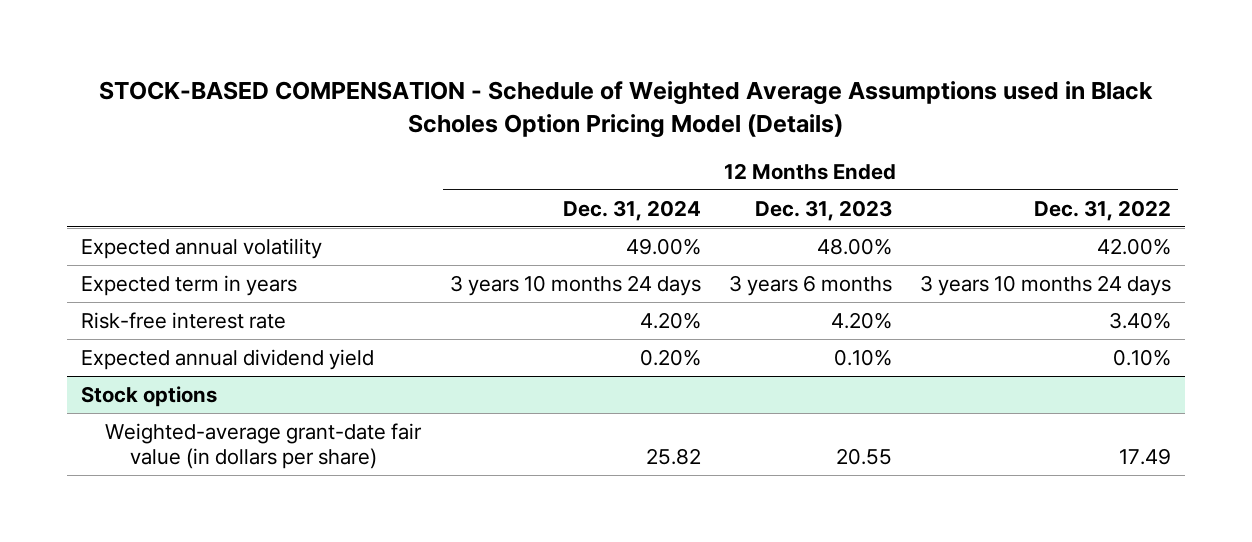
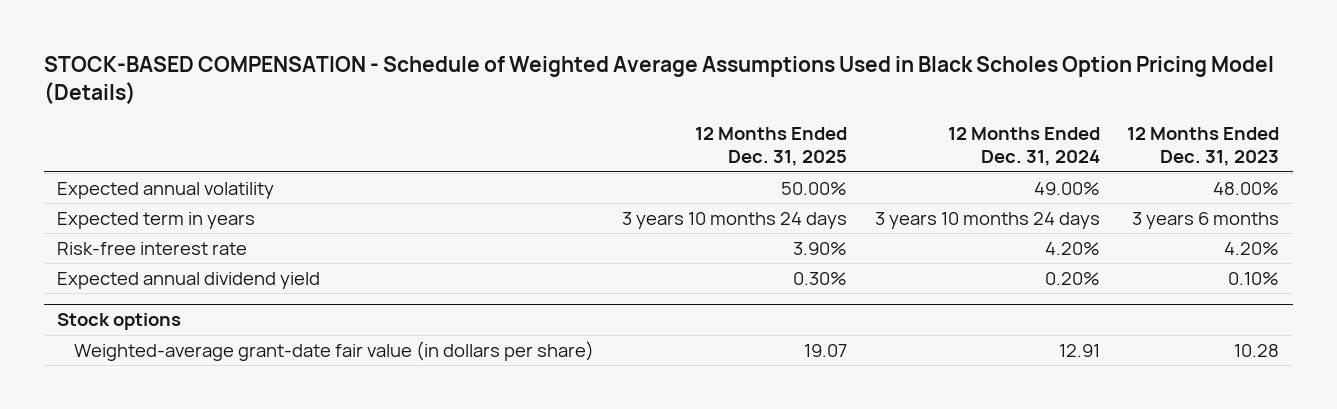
[98,81,1153,138] STOCK-BASED COMPENSATION - Schedule of Weighted Average Assumptions used in Black Scholes Option Pricing Model (Details) -> [43,55,1274,105] STOCK-BASED COMPENSATION - Schedule of Weighted Average Assumptions Used in Black Scholes Option Pricing Model (Details)
[1034,199,1172,221] Dec. 31, 2022 -> none
none -> [694,127,847,167] 12 Months Ended Dec. 31, 2025
[645,447,701,465] 25.82 -> [1058,343,1100,357] 12.91
[835,447,892,465] 20.55 -> [1234,343,1280,357] 10.28

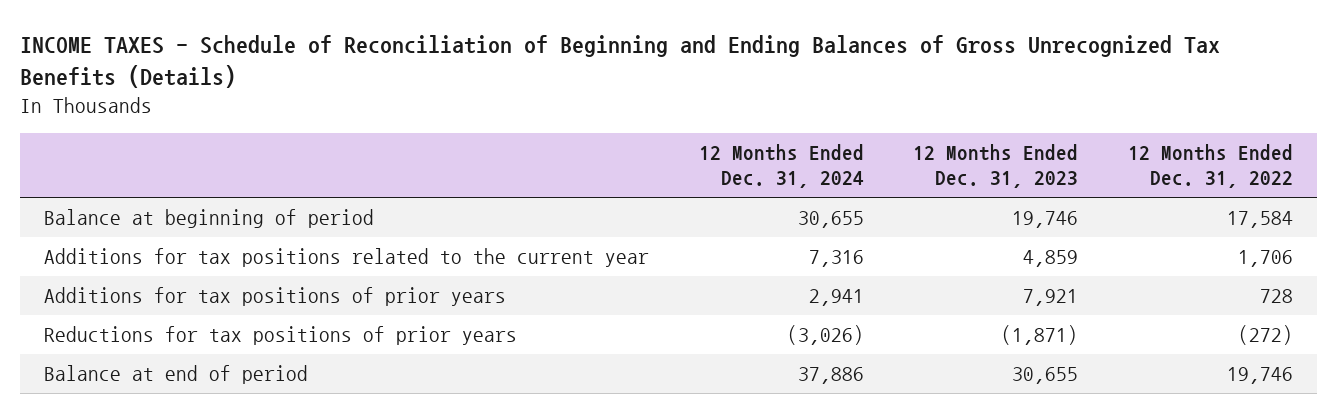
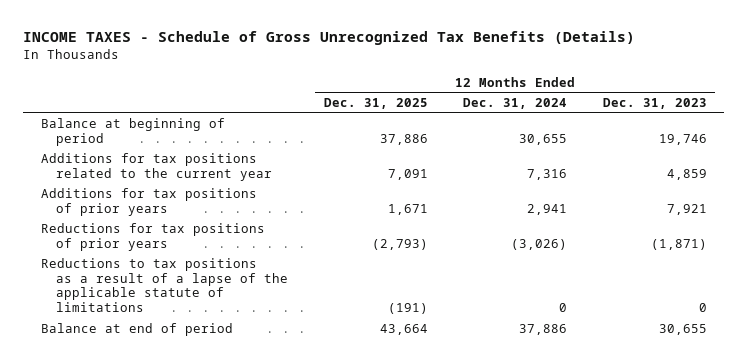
[19,34,1220,89] INCOME TAXES - Schedule of Reconciliation of Beginning and Ending Balances of Gross Unrecognized Tax Benefits (Details) -> [22,31,635,46] INCOME TAXES - Schedule of Gross Unrecognized Tax Benefits (Details)
[1127,143,1293,189] 12 Months Ended Dec. 31, 2022 -> none
none -> [323,97,428,109] Dec. 31, 2025
none -> [40,257,289,313] Reductions to tax positions as a result of a lapse of the applicable statute of limitations

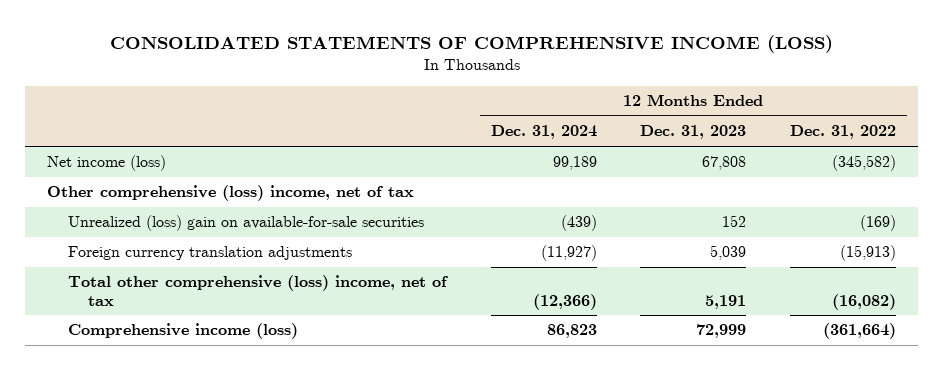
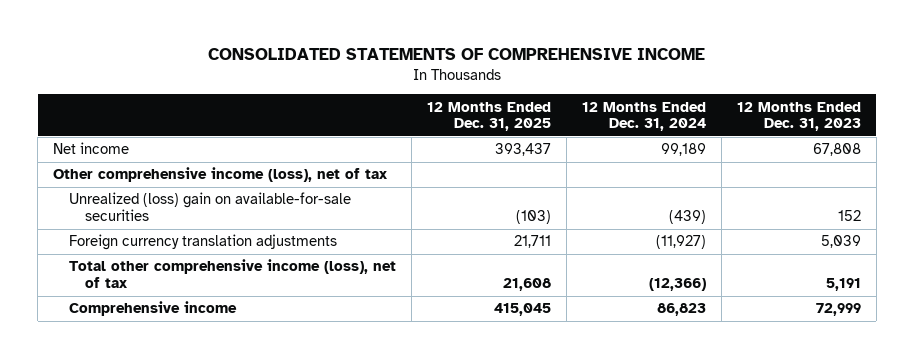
[109,35,833,54] CONSOLIDATED STATEMENTS OF COMPREHENSIVE INCOME (LOSS) -> [208,48,706,61] CONSOLIDATED STATEMENTS OF COMPREHENSIVE INCOME
[790,125,897,140] Dec. 31, 2022 -> none
none -> [427,101,552,132] 12 Months Ended Dec. 31, 2025
[47,155,167,172] Net income (loss) -> [53,142,130,155] Net income
[47,185,415,202] Other comprehensive (loss) income, net of tax -> [53,167,388,183] Other comprehensive income (loss), net of tax
[67,275,448,306] Total other comprehensive (loss) income, net of tax -> [69,259,397,289] Total other comprehensive income (loss), net of tax
[67,323,298,340] Comprehensive income (loss) -> [69,301,238,317] Comprehensive income

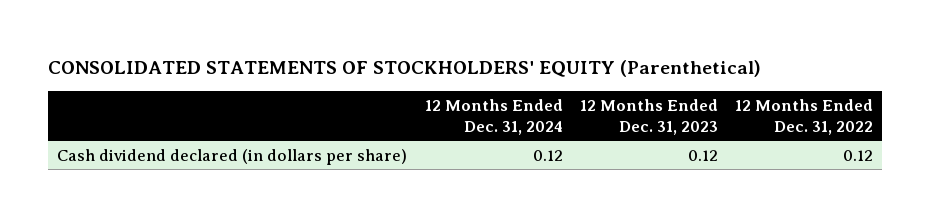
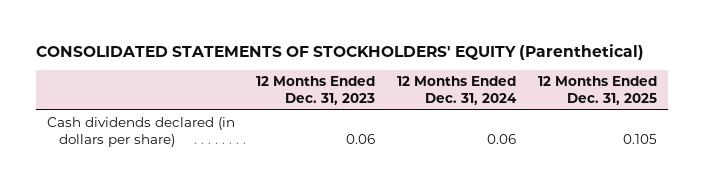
[735,98,874,135] 12 Months Ended Dec. 31, 2022 -> none
none -> [537,75,657,106] 12 Months Ended Dec. 31, 2025
[57,148,408,165] Cash dividend declared (in dollars per share) -> [46,116,235,148] Cash dividends declared (in dollars per share)
[532,149,563,161] 0.12 -> [487,134,517,145] 0.06
[687,149,718,161] 0.12 -> [346,134,376,145] 0.06

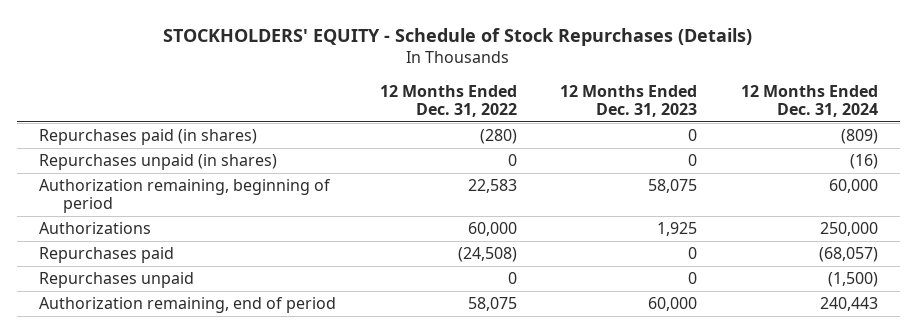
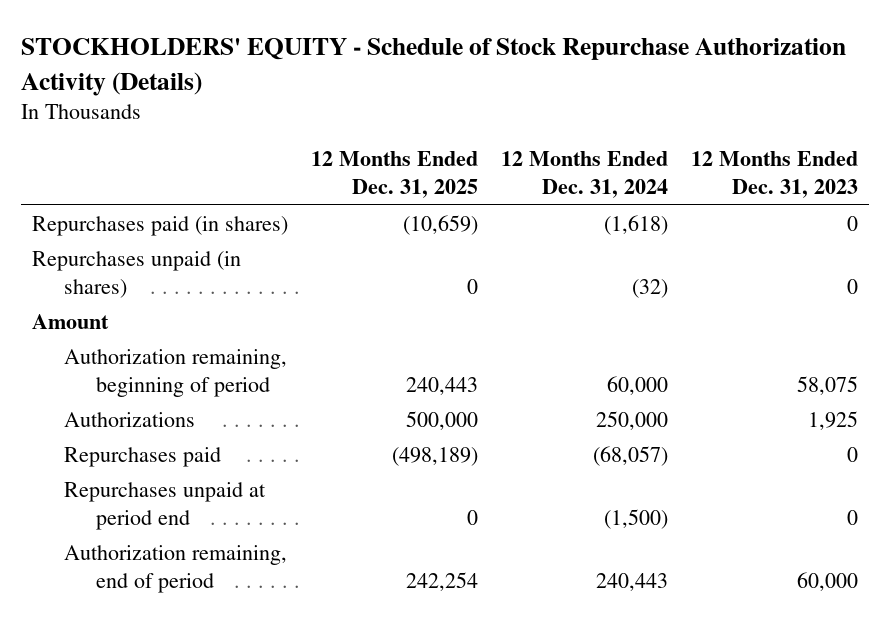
[163,27,753,46] STOCKHOLDERS' EQUITY - Schedule of Stock Repurchases (Details) -> [21,38,847,96] STOCKHOLDERS' EQUITY - Schedule of Stock Repurchase Authorization Activity (Details)
[379,85,517,118] 12 Months Ended Dec. 31, 2022 -> none
none -> [311,151,479,199] 12 Months Ended Dec. 31, 2025
[840,129,878,145] (809) -> [604,214,669,235] (1,618)
[849,154,878,170] (16) -> [632,278,669,298] (32)
none -> [32,313,110,329] Amount
[39,272,195,289] Repurchases unpaid -> [64,481,267,530] Repurchases unpaid at period end

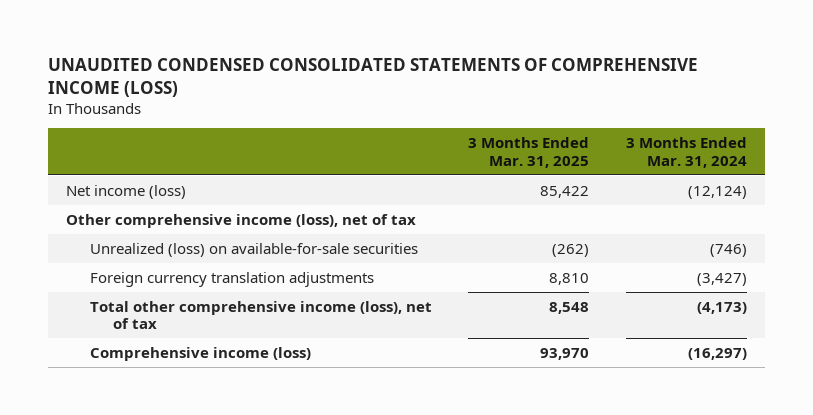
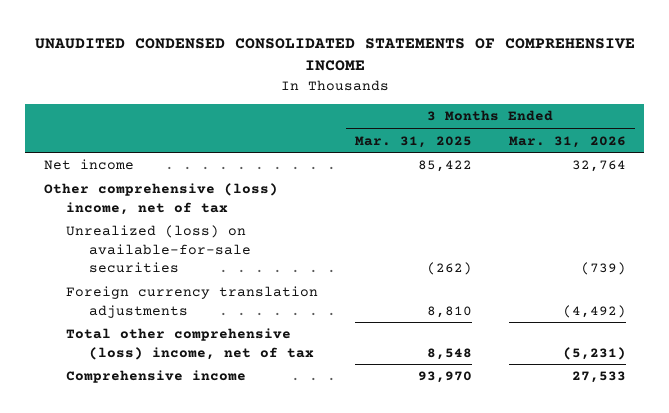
[47,57,698,97] UNAUDITED CONDENSED CONSOLIDATED STATEMENTS OF COMPREHENSIVE INCOME (LOSS) -> [34,37,635,72] UNAUDITED CONDENSED CONSOLIDATED STATEMENTS OF COMPREHENSIVE INCOME
[626,137,748,168] 3 Months Ended Mar. 31, 2024 -> none
none -> [508,135,626,148] Mar. 31, 2026
[66,184,187,199] Net income (loss) -> [43,159,134,171] Net income
[66,213,417,228] Other comprehensive income (loss), net of tax -> [43,183,278,215] Other comprehensive (loss) income, net of tax
[89,300,432,330] Total other comprehensive income (loss), net of tax -> [66,328,314,360] Total other comprehensive (loss) income, net of tax
[89,346,311,361] Comprehensive income (loss) -> [66,370,247,384] Comprehensive income

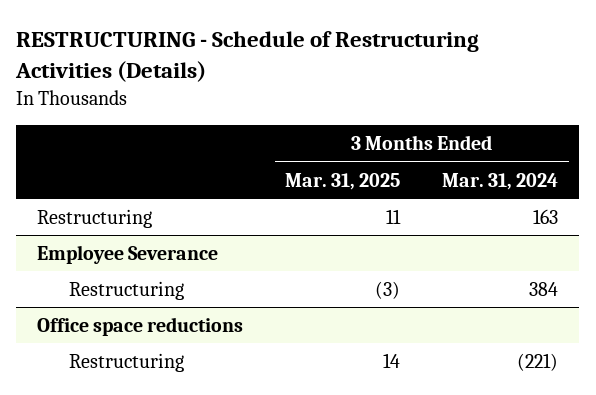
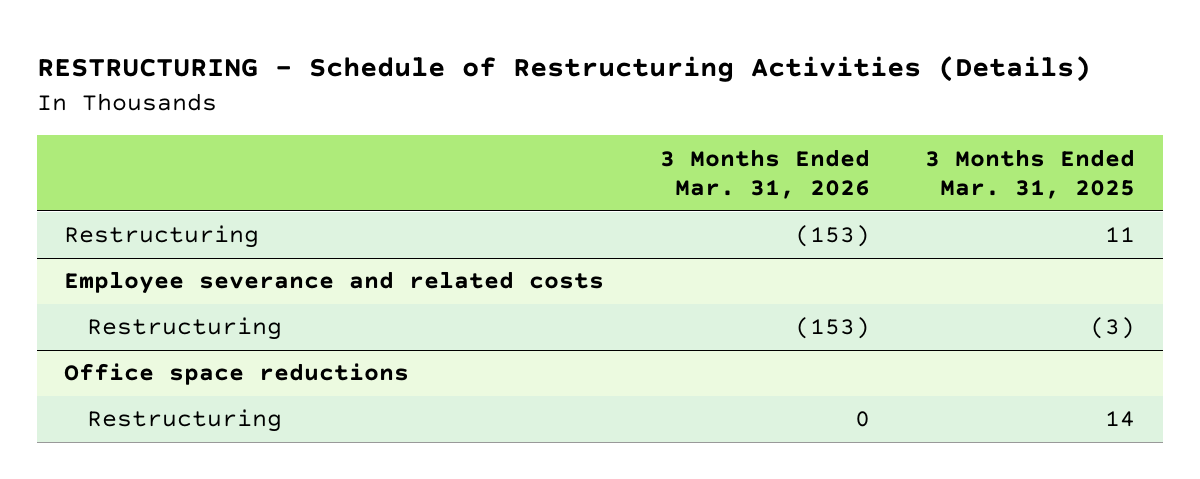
[442,172,559,190] Mar. 31, 2024 -> none
none -> [659,148,870,200] 3 Months Ended Mar. 31, 2026
[37,244,219,264] Employee Severance -> [64,271,605,295] Employee severance and related costs

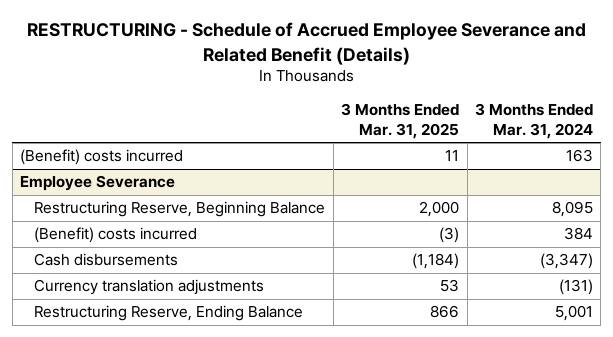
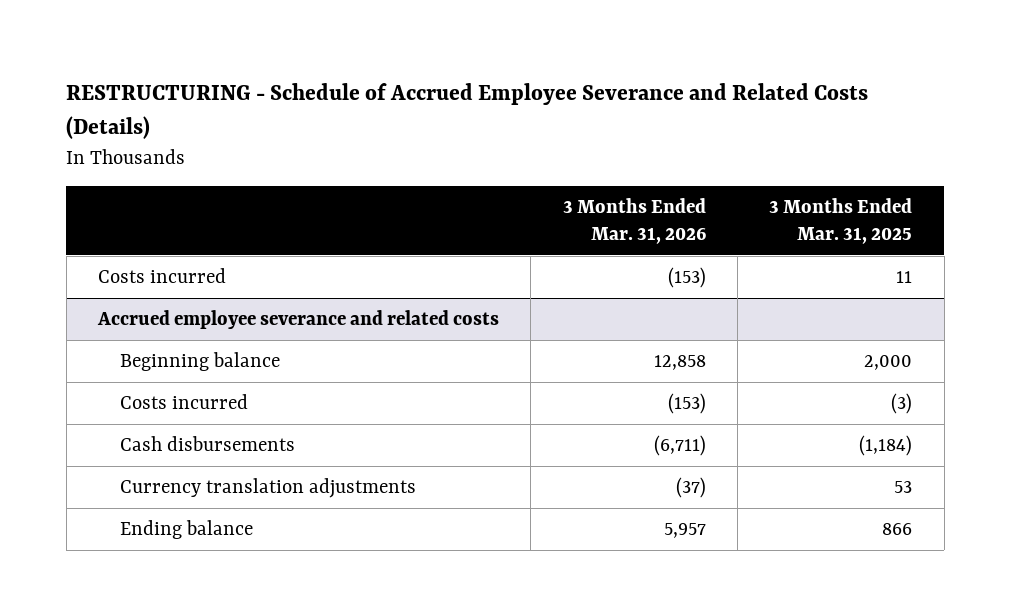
[26,22,586,65] RESTRUCTURING - Schedule of Accrued Employee Severance and Related Benefit (Details) -> [66,83,869,140] RESTRUCTURING - Schedule of Accrued Employee Severance and Related Costs (Details)
[474,103,593,139] 3 Months Ended Mar. 31, 2024 -> none
none -> [562,198,706,245] 3 Months Ended Mar. 31, 2026
[20,149,184,166] (Benefit) costs incurred -> [98,268,227,284] Costs incurred
[20,175,176,192] Employee Severance -> [97,310,500,330] Accrued employee severance and related costs
[34,201,326,218] Restructuring Reserve, Beginning Balance -> [119,352,280,372] Beginning balance
[34,227,198,244] (Benefit) costs incurred -> [119,394,248,410] Costs incurred
[34,305,304,322] Restructuring Reserve, Ending Balance -> [119,520,253,540] Ending balance

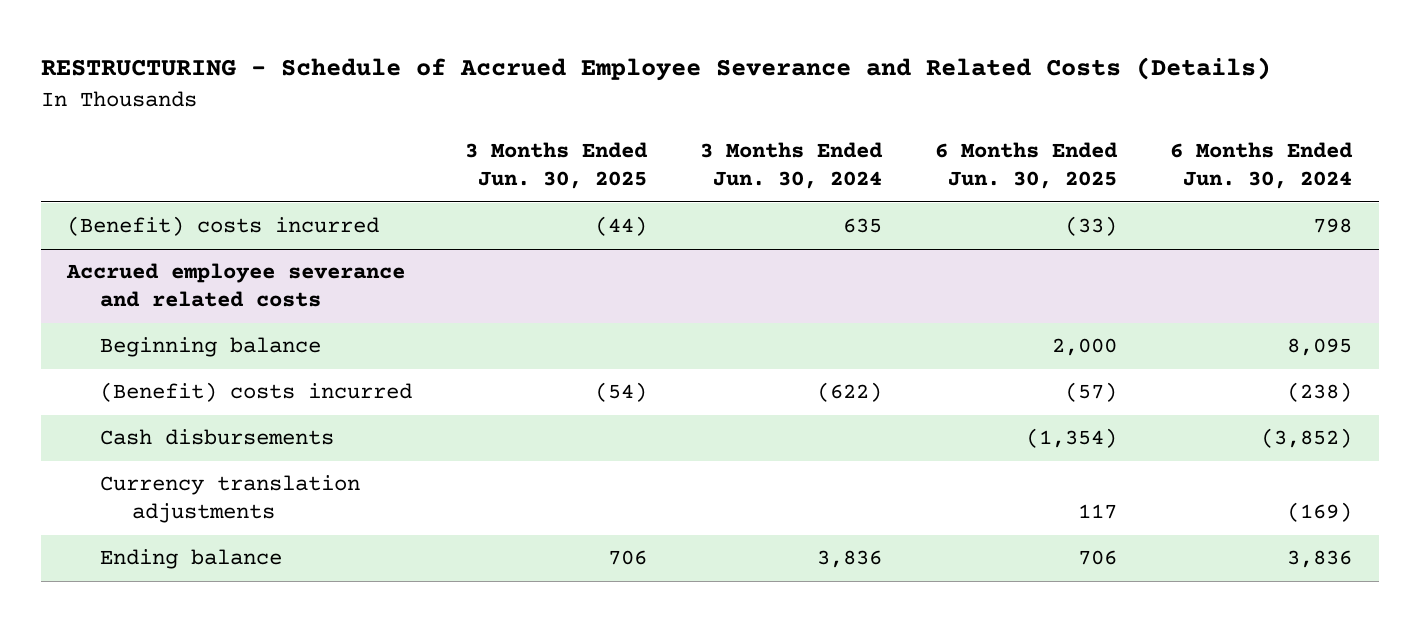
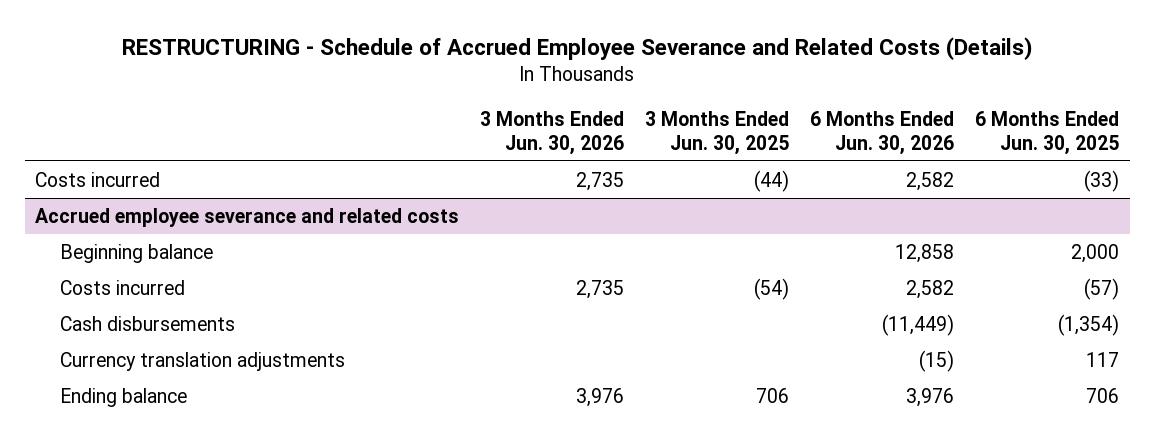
[699,142,883,190] 3 Months Ended Jun. 30, 2024 -> none
[1170,142,1354,190] 6 Months Ended Jun. 30, 2024 -> none
none -> [480,110,625,155] 3 Months Ended Jun. 30, 2026
none -> [810,110,955,155] 6 Months Ended Jun. 30, 2026
[67,216,380,237] (Benefit) costs incurred -> [35,172,161,188] Costs incurred
[99,382,412,403] (Benefit) costs incurred -> [59,280,185,296] Costs incurred

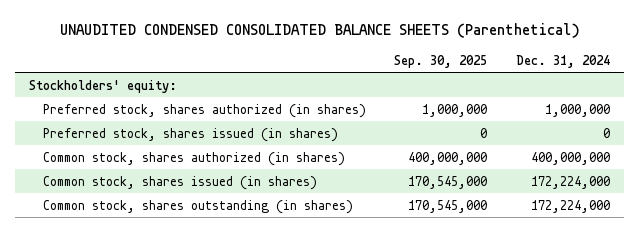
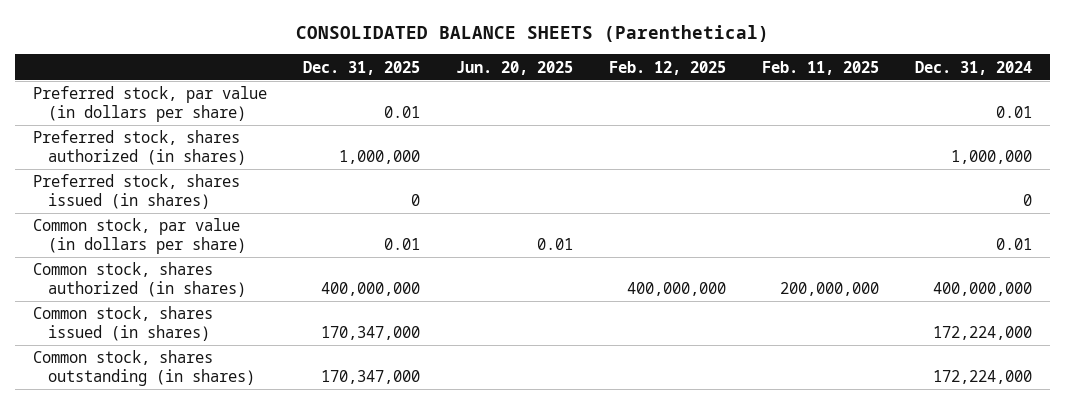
[59,23,580,39] UNAUDITED CONDENSED CONSOLIDATED BALANCE SHEETS (Parenthetical) -> [295,25,769,43] CONSOLIDATED BALANCE SHEETS (Parenthetical)
[394,54,488,68] Sep. 30, 2025 -> none
none -> [303,60,421,75] Dec. 31, 2025
none -> [456,60,574,75] Jun. 20, 2025
none -> [609,60,727,75] Feb. 12, 2025
none -> [762,60,880,75] Feb. 11, 2025
[29,79,178,93] Stockholders' equity: -> none
none -> [33,86,268,123] Preferred stock, par value (in dollars per share)
none -> [33,218,247,255] Common stock, par value (in dollars per share)

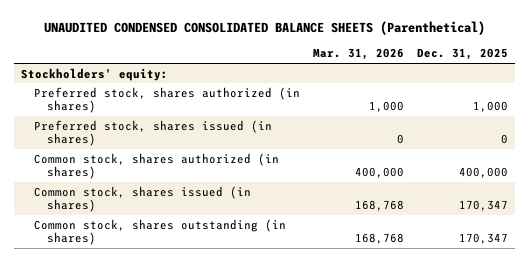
[295,25,769,43] CONSOLIDATED BALANCE SHEETS (Parenthetical) -> [43,21,485,36] UNAUDITED CONDENSED CONSOLIDATED BALANCE SHEETS (Parenthetical)
[456,60,574,75] Jun. 20, 2025 -> none
[609,60,727,75] Feb. 12, 2025 -> none
[762,60,880,75] Feb. 11, 2025 -> none
[915,60,1033,75] Dec. 31, 2024 -> none
none -> [313,48,405,61] Mar. 31, 2026
[33,86,268,123] Preferred stock, par value (in dollars per share) -> none
none -> [20,67,168,81] Stockholders' equity:
[339,150,421,165] 1,000,000 -> [473,101,509,113] 1,000
[33,218,247,255] Common stock, par value (in dollars per share) -> none
[321,282,421,297] 400,000,000 -> [459,167,509,179] 400,000
[321,326,421,341] 170,347,000 -> [459,200,509,212] 170,347
[321,370,421,385] 170,347,000 -> [459,233,509,245] 170,347

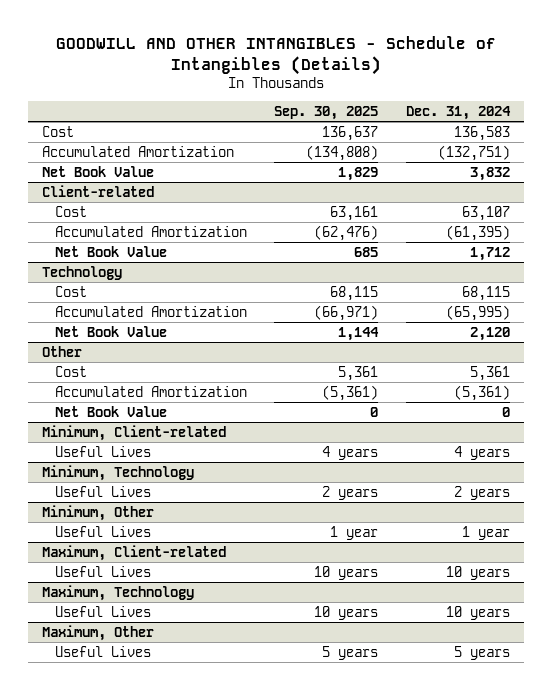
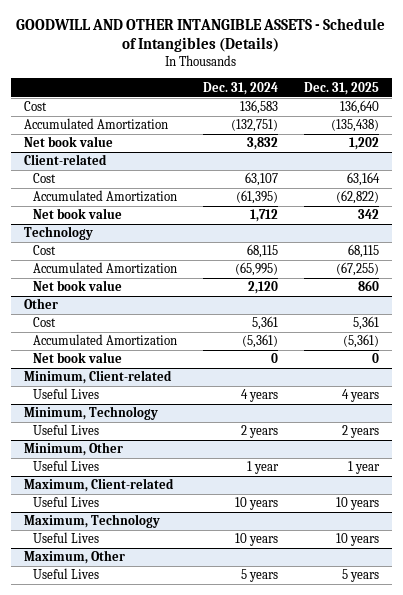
[56,36,497,75] GOODWILL AND OTHER INTANGIBLES - Schedule of Intangibles (Details) -> [16,17,386,53] GOODWILL AND OTHER INTANGIBLE ASSETS - Schedule of Intangibles (Details)
[274,105,379,120] Sep. 30, 2025 -> none
none -> [304,81,380,95] Dec. 31, 2025
[42,165,155,177] Net Book Value -> [23,136,113,148] Net book value
[54,245,167,257] Net Book Value -> [33,208,123,220] Net book value
[54,325,167,337] Net Book Value -> [33,280,123,292] Net book value
[54,405,167,417] Net Book Value -> [33,352,123,364] Net book value

